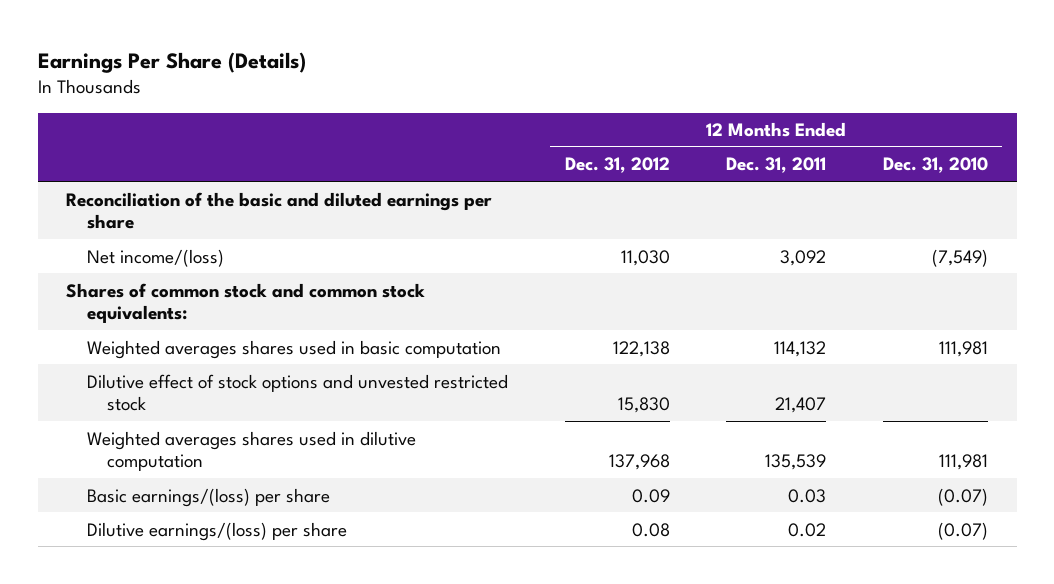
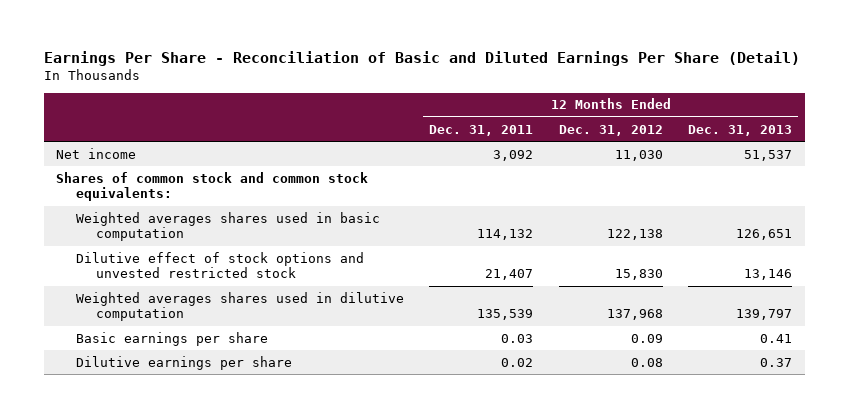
[37,51,306,73] Earnings Per Share (Details) -> [43,51,800,67] Earnings Per Share - Reconciliation of Basic and Diluted Earnings Per Share (Detail)
[883,157,989,174] Dec. 31, 2010 -> none
none -> [688,124,793,136] Dec. 31, 2013
[66,191,493,230] Reconciliation of the basic and diluted earnings per share -> none
[86,248,224,267] Net income/(loss) -> [56,147,137,159] Net income
[86,487,330,507] Basic earnings/(loss) per share -> [75,331,268,346] Basic earnings per share
[86,521,347,541] Dilutive earnings/(loss) per share -> [75,355,292,370] Dilutive earnings per share

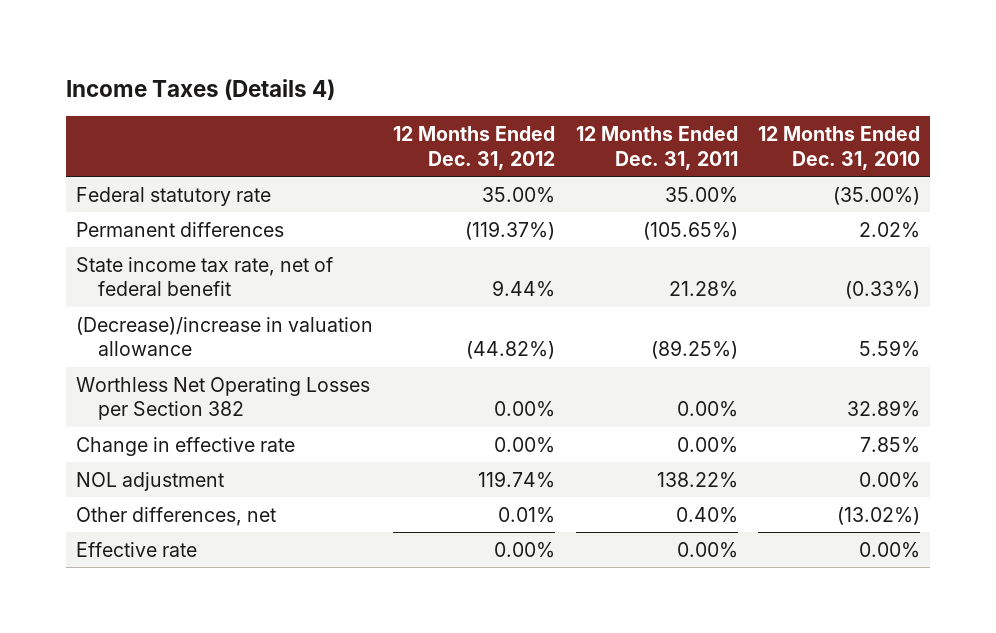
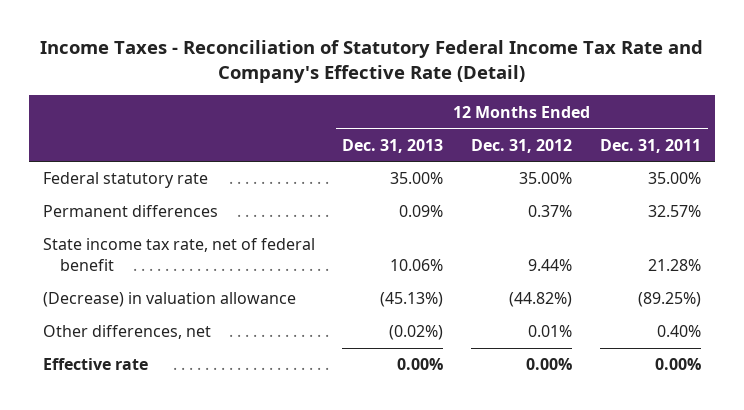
[66,78,336,100] Income Taxes (Details 4) -> [39,40,703,84] Income Taxes - Reconciliation of Statutory Federal Income Tax Rate and Company's Effective Rate (Detail)
[758,126,921,170] 12 Months Ended Dec. 31, 2010 -> none
none -> [342,138,444,153] Dec. 31, 2013
[465,220,556,240] (119.37%) -> [528,205,573,218] 0.37%
[642,221,738,240] (105.65%) -> [647,205,701,218] 32.57%
[76,376,371,421] Worthless Net Operating Losses per Section 382 -> none
[76,436,296,456] Change in effective rate -> none
[76,471,225,491] NOL adjustment -> none
[76,316,374,357] (Decrease)/increase in valuation allowance -> [42,292,296,308] (Decrease) in valuation allowance

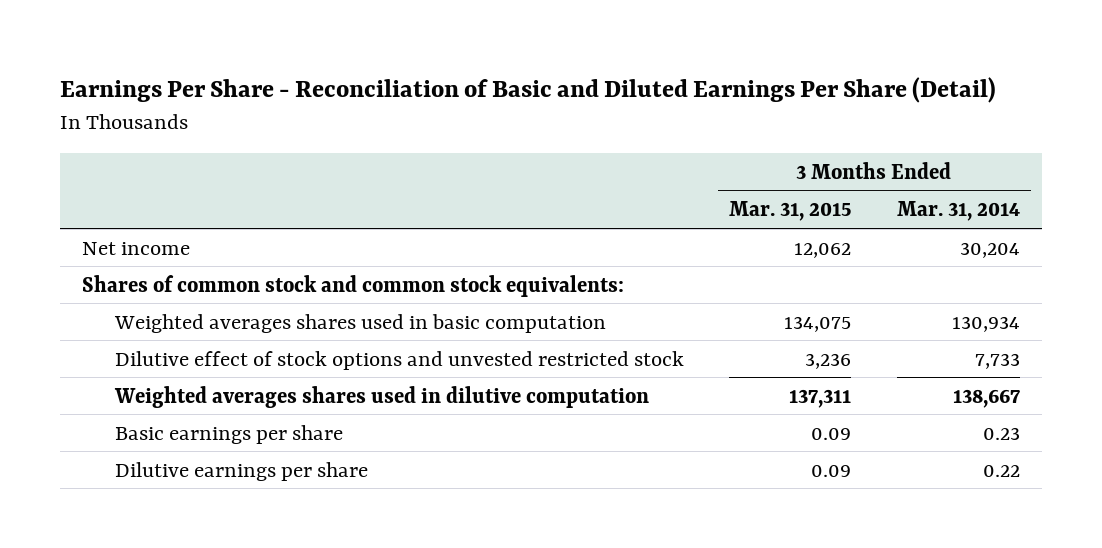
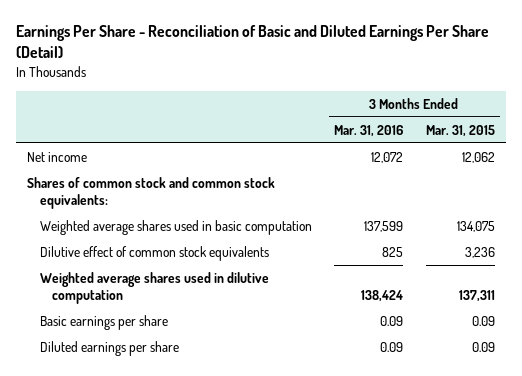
[896,201,1020,222] Mar. 31, 2014 -> none
none -> [334,124,404,137] Mar. 31, 2016
[114,313,607,333] Weighted averages shares used in basic computation -> [39,220,312,236] Weighted average shares used in basic computation
[115,350,685,370] Dilutive effect of stock options and unvested restricted stock -> [39,246,269,262] Dilutive effect of common stock equivalents
[114,385,650,408] Weighted averages shares used in dilutive computation -> [39,272,269,304] Weighted average shares used in dilutive computation
[115,461,369,481] Dilutive earnings per share -> [39,341,179,357] Diluted earnings per share

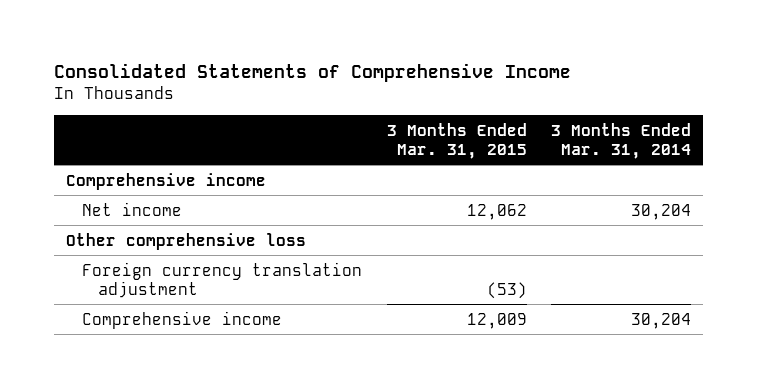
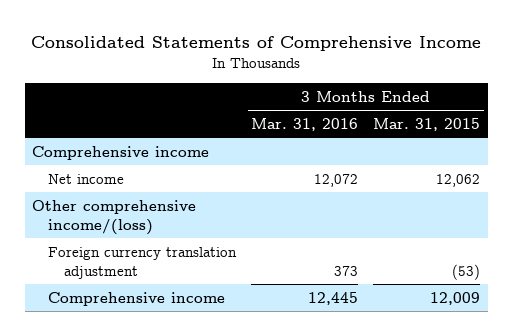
[551,122,692,159] 3 Months Ended Mar. 31, 2014 -> none
none -> [251,117,359,131] Mar. 31, 2016
[65,232,306,250] Other comprehensive loss -> [32,199,197,235] Other comprehensive income/(loss)

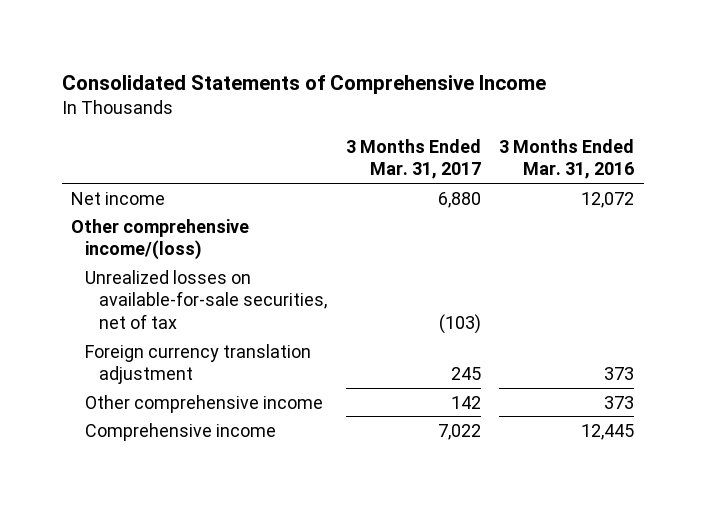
[373,117,481,131] Mar. 31, 2015 -> none
none -> [345,138,481,180] 3 Months Ended Mar. 31, 2017
[32,145,210,160] Comprehensive income -> none
none -> [85,269,327,329] Unrealized losses on available-for-sale securities, net of tax
none -> [85,394,324,413] Other comprehensive income

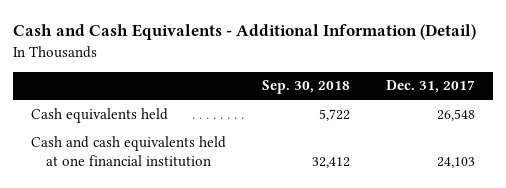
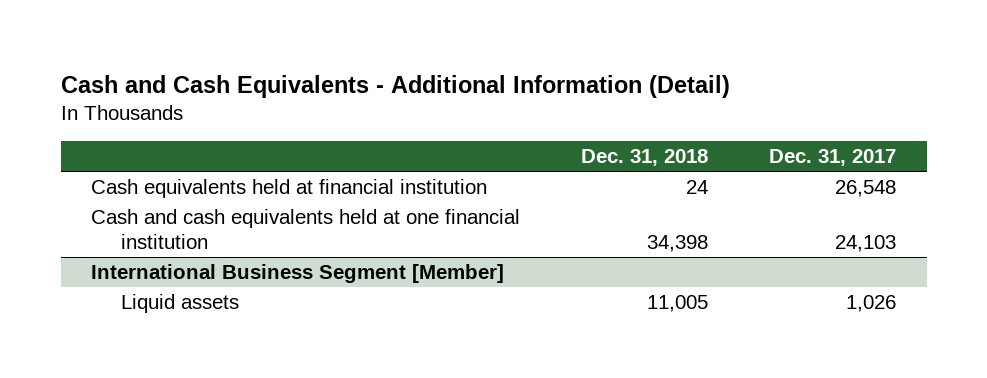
[262,80,351,95] Sep. 30, 2018 -> none
none -> [581,149,709,167] Dec. 31, 2018
[31,107,169,123] Cash equivalents held -> [91,179,488,199] Cash equivalents held at financial institution
none -> [91,264,505,284] International Business Segment [Member]
none -> [121,294,240,314] Liquid assets

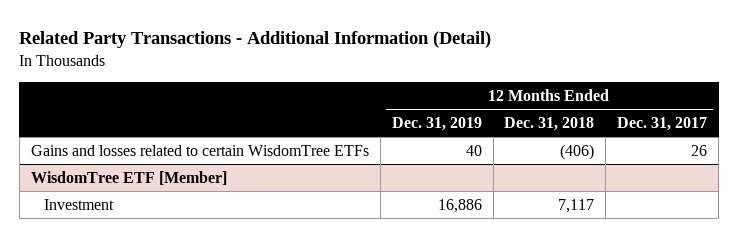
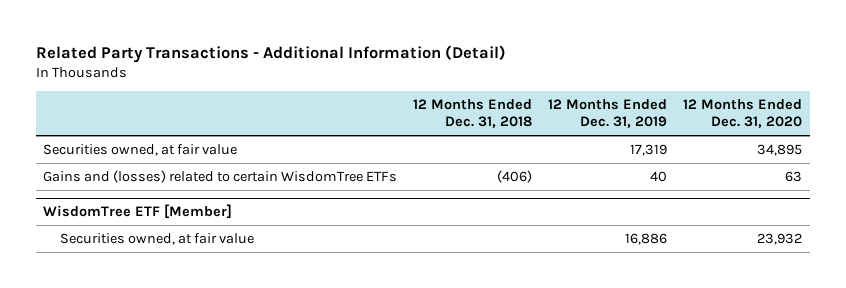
[617,116,708,131] Dec. 31, 2017 -> none
none -> [683,99,803,129] 12 Months Ended Dec. 31, 2020
none -> [43,143,238,156] Securities owned, at fair value
[30,144,369,156] Gains and losses related to certain WisdomTree ETFs -> [43,169,398,183] Gains and (losses) related to certain WisdomTree ETFs
[43,198,114,210] Investment -> none
none -> [59,232,254,245] Securities owned, at fair value

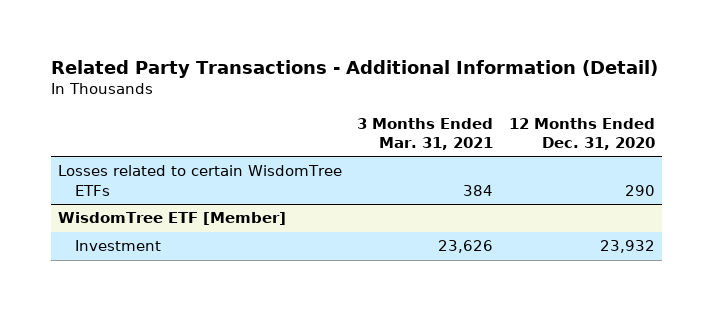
[413,99,533,129] 12 Months Ended Dec. 31, 2018 -> none
[548,99,668,129] 12 Months Ended Dec. 31, 2019 -> none
none -> [357,117,494,151] 3 Months Ended Mar. 31, 2021
[43,143,238,156] Securities owned, at fair value -> none
[43,169,398,183] Gains and (losses) related to certain WisdomTree ETFs -> [58,165,343,196] Losses related to certain WisdomTree ETFs
[785,170,803,182] 63 -> [624,184,655,196] 290
[59,232,254,245] Securities owned, at fair value -> [75,240,162,252] Investment

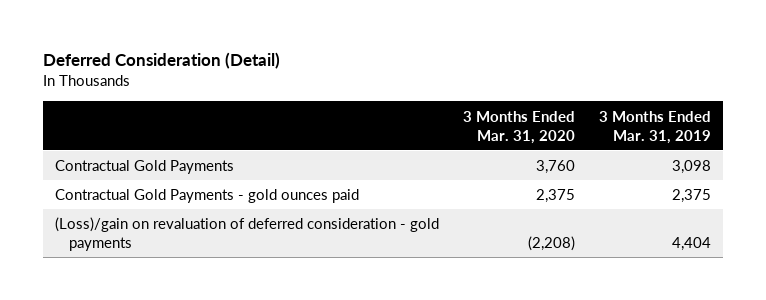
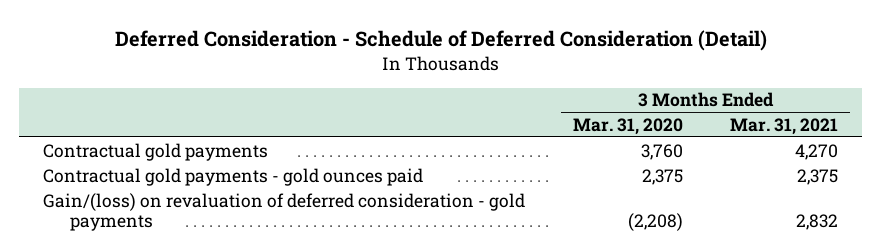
[42,52,280,70] Deferred Consideration (Detail) -> [114,30,767,52] Deferred Consideration - Schedule of Deferred Consideration (Detail)
[598,110,711,144] 3 Months Ended Mar. 31, 2019 -> none
none -> [730,117,839,135] Mar. 31, 2021
[54,160,234,175] Contractual Gold Payments -> [43,142,269,161] Contractual gold payments
[54,189,359,204] Contractual Gold Payments - gold ounces paid -> [43,167,424,186] Contractual gold payments - gold ounces paid
[54,217,439,252] (Loss)/gain on revaluation of deferred consideration - gold payments -> [43,192,526,231] Gain/(loss) on revaluation of deferred consideration - gold payments

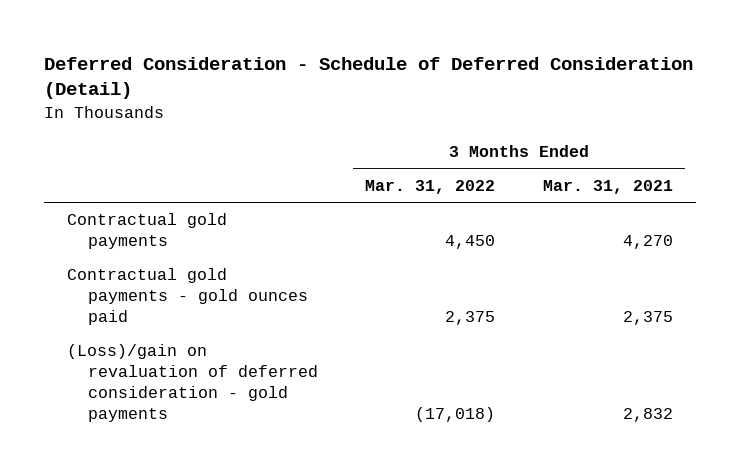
[572,117,683,135] Mar. 31, 2020 -> none
none -> [365,179,496,194] Mar. 31, 2022
[43,192,526,231] Gain/(loss) on revaluation of deferred consideration - gold payments -> [67,344,318,423] (Loss)/gain on revaluation of deferred consideration - gold payments

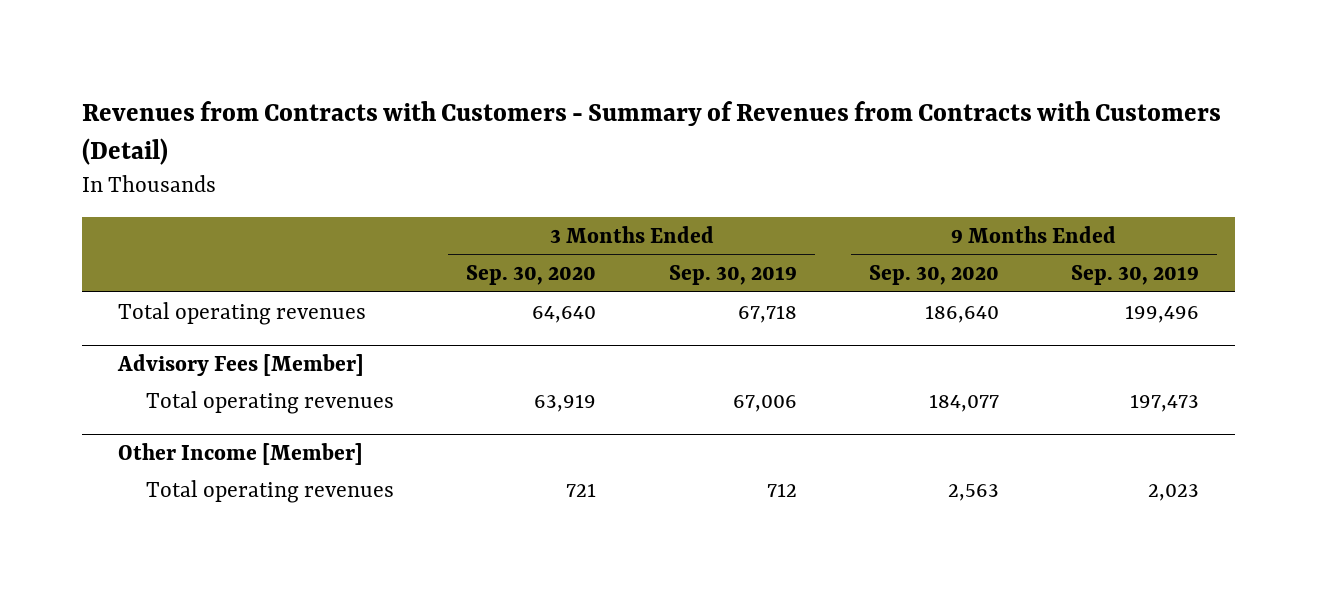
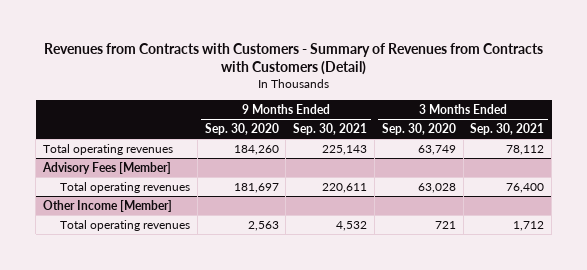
[668,265,797,286] Sep. 30, 2019 -> none
[1071,265,1200,286] Sep. 30, 2019 -> none
none -> [293,122,368,135] Sep. 30, 2021
none -> [470,122,545,135] Sep. 30, 2021
[532,305,597,323] 64,640 -> [417,144,456,155] 63,749
[924,304,999,323] 186,640 -> [233,144,279,155] 184,260
[534,393,597,412] 63,919 -> [417,182,456,193] 63,028
[928,393,999,412] 184,077 -> [233,182,279,193] 181,697

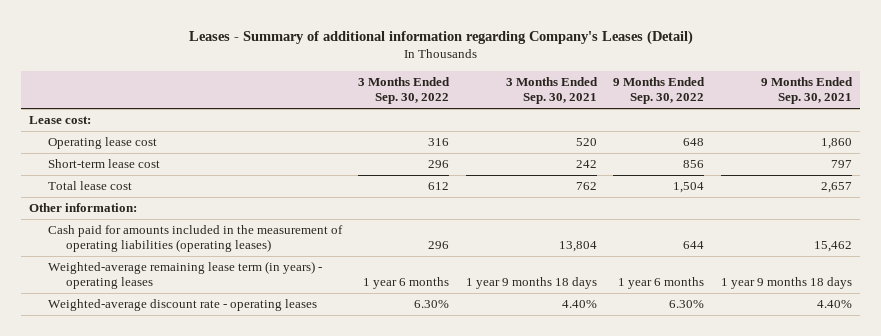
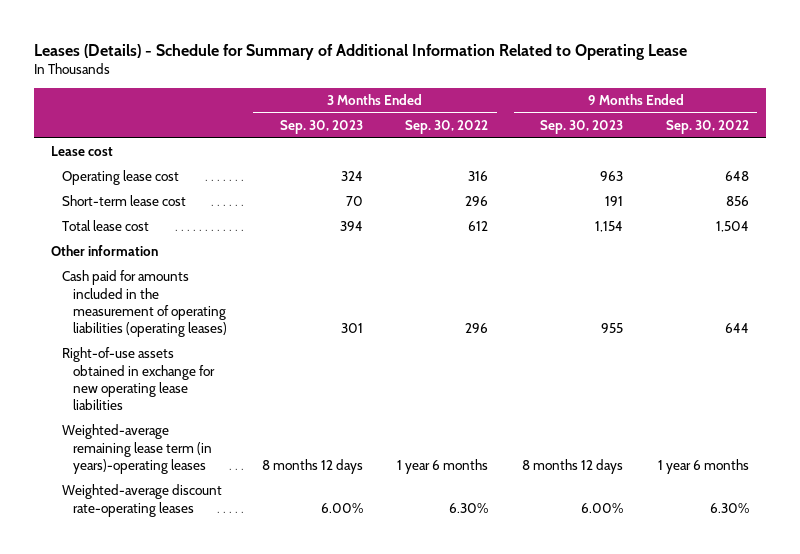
[188,29,693,45] Leases - Summary of additional information regarding Company's Leases (Detail) -> [34,43,688,60] Leases (Details) - Schedule for Summary of Additional Information Related to Operating Lease
[505,77,598,105] 3 Months Ended Sep. 30, 2021 -> none
[760,77,853,105] 9 Months Ended Sep. 30, 2021 -> none
none -> [279,119,363,134] Sep. 30, 2023
none -> [540,119,624,134] Sep. 30, 2023
[29,116,92,125] Lease cost: -> [51,146,114,157] Lease cost
[29,203,138,213] Other information: -> [51,245,159,257] Other information
none -> [62,347,216,411] Right-of-use assets obtained in exchange for new operating lease liabilities
[47,261,322,290] Weighted-average remaining lease term (in years) - operating leases -> [62,424,213,475] Weighted-average remaining lease term (in years)-operating leases
[47,299,317,312] Weighted-average discount rate - operating leases -> [62,484,223,517] Weighted-average discount rate-operating leases

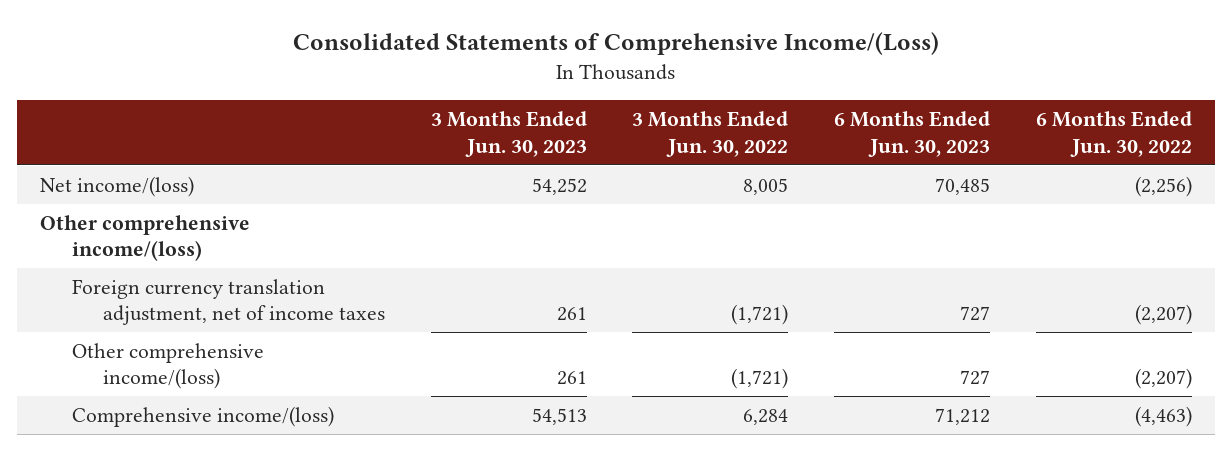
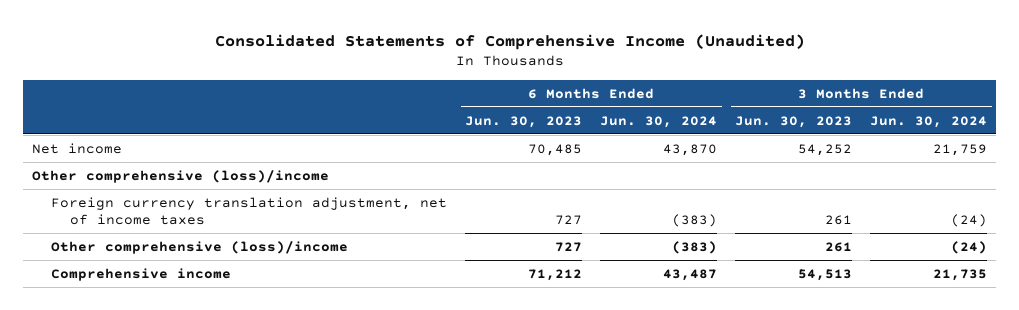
[293,32,940,56] Consolidated Statements of Comprehensive Income/(Loss) -> [214,33,805,50] Consolidated Statements of Comprehensive Income (Unaudited)
[632,111,789,157] 3 Months Ended Jun. 30, 2022 -> none
[1035,111,1192,157] 6 Months Ended Jun. 30, 2022 -> none
none -> [600,115,718,128] Jun. 30, 2024
none -> [870,115,988,128] Jun. 30, 2024
[40,175,195,197] Net income/(loss) -> [31,142,122,154] Net income
[40,214,251,262] Other comprehensive income/(loss) -> [31,169,329,183] Other comprehensive (loss)/income
[71,342,264,390] Other comprehensive income/(loss) -> [51,240,349,254] Other comprehensive (loss)/income
[71,405,334,427] Comprehensive income/(loss) -> [51,267,232,281] Comprehensive income

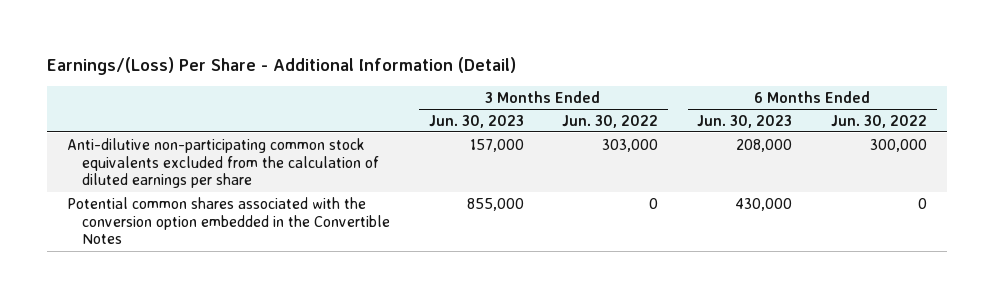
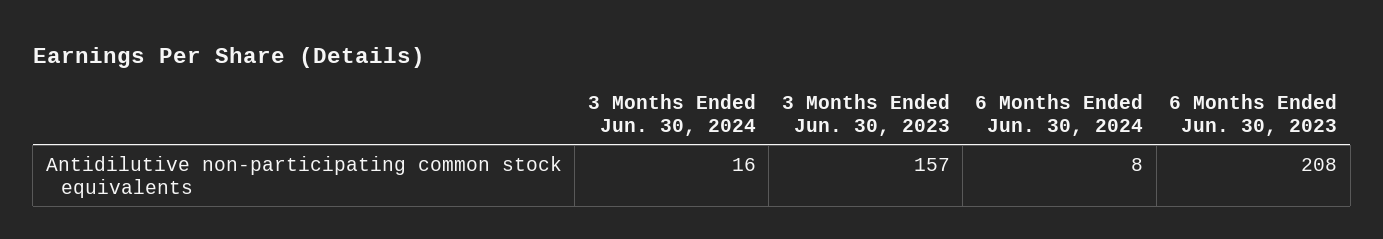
[47,57,517,76] Earnings/(Loss) Per Share - Additional Information (Detail) -> [32,47,425,69] Earnings Per Share (Details)
[562,114,659,128] Jun. 30, 2022 -> none
[831,114,928,128] Jun. 30, 2022 -> none
none -> [587,93,756,136] 3 Months Ended Jun. 30, 2024
none -> [975,93,1144,136] 6 Months Ended Jun. 30, 2024
[66,196,390,245] Potential common shares associated with the conversion option embedded in the Convertible Notes -> none
[66,137,379,189] Anti-dilutive non-participating common stock equivalents excluded from the calculation of diluted earnings per share -> [45,155,562,198] Antidilutive non-participating common stock equivalents
[469,138,524,152] 157,000 -> [913,157,950,171] 157
[736,138,793,152] 208,000 -> [1301,157,1338,171] 208

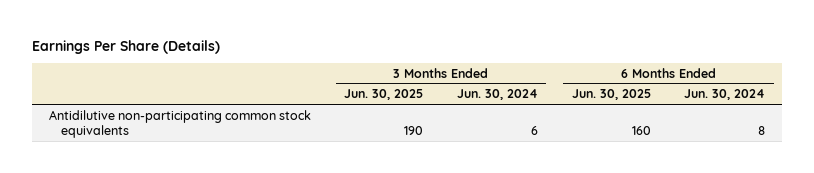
[781,93,950,136] 3 Months Ended Jun. 30, 2023 -> none
[1169,93,1338,136] 6 Months Ended Jun. 30, 2023 -> none
none -> [344,89,424,101] Jun. 30, 2025
none -> [571,89,651,101] Jun. 30, 2025
[731,157,756,171] 16 -> [531,125,539,135] 6

